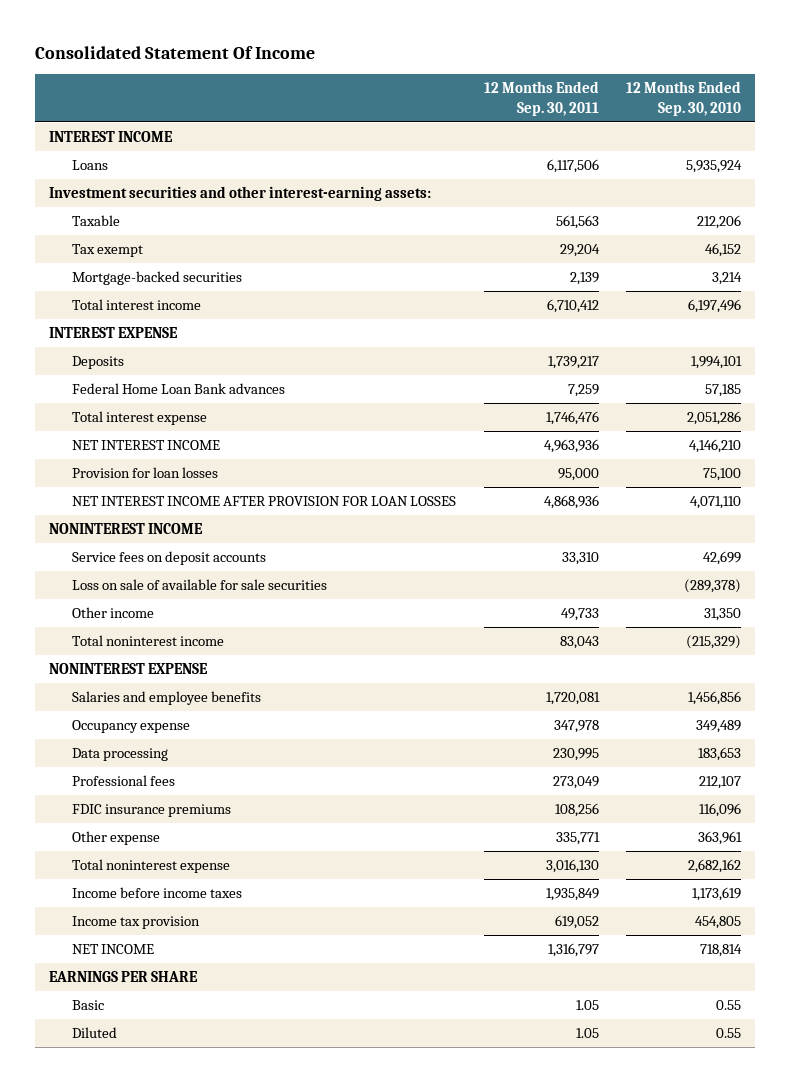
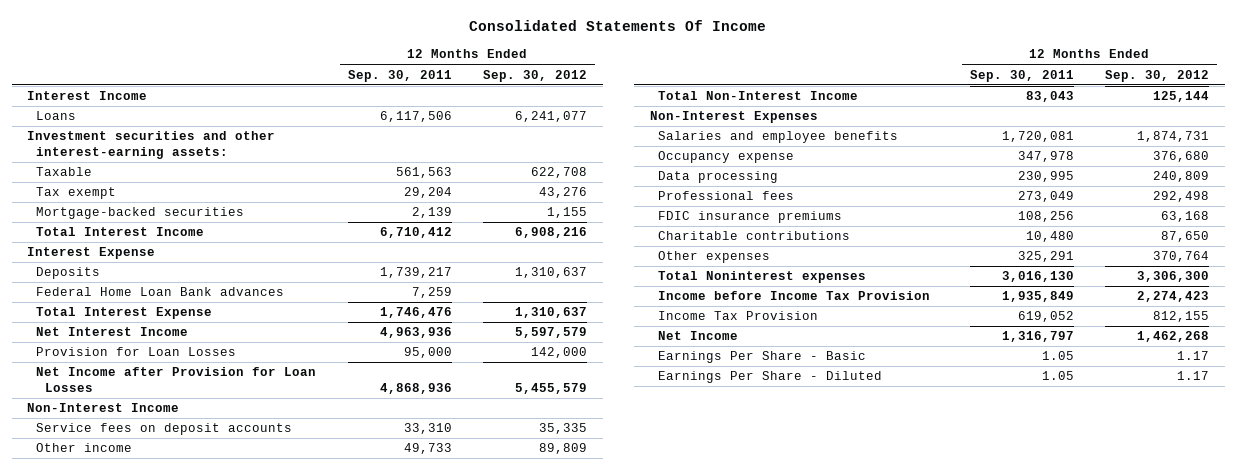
[35,45,316,59] Consolidated Statement Of Income -> [469,20,767,32] Consolidated Statements Of Income
[626,81,742,116] 12 Months Ended Sep. 30, 2010 -> none
none -> [482,69,587,82] Sep. 30, 2012
[49,131,174,143] INTEREST INCOME -> [27,91,148,101] Interest Income
[72,299,202,311] Total interest income -> [36,227,205,237] Total Interest Income
[49,327,179,339] INTEREST EXPENSE -> [27,247,156,260] Interest Expense
[72,411,208,426] Total interest expense -> [36,307,213,320] Total Interest Expense
[72,440,221,451] NET INTEREST INCOME -> [36,327,189,337] Net Interest Income
[72,467,219,479] Provision for loan losses -> [36,347,237,357] Provision for Loan Losses
[72,496,457,507] NET INTEREST INCOME AFTER PROVISION FOR LOAN LOSSES -> [36,367,317,392] Net Income after Provision for Loan Losses
[49,523,204,535] NONINTEREST INCOME -> [27,403,180,413] Non-Interest Income
[72,579,328,591] Loss on sale of available for sale securities -> none
[72,635,225,647] Total noninterest income -> [658,91,859,101] Total Non-Interest Income
[49,663,209,675] NONINTEREST EXPENSE -> [649,111,818,124] Non-Interest Expenses
[49,971,199,983] EARNINGS PER SHARE -> none
none -> [658,231,851,241] Charitable contributions
[72,831,161,846] Other expense -> [658,251,771,264] Other expenses
[555,832,600,846] 335,771 -> [1017,251,1074,263] 325,291
[72,859,231,874] Total noninterest expense -> [658,271,867,284] Total Noninterest expenses
[72,887,243,899] Income before income taxes -> [658,291,931,301] Income before Income Tax Provision
[72,916,201,930] Income tax provision -> [658,311,819,321] Income Tax Provision
[72,944,155,955] NET INCOME -> [658,331,739,341] Net Income
[72,1000,105,1011] Basic -> [658,351,867,364] Earnings Per Share - Basic
[72,1027,118,1039] Diluted -> [658,371,883,384] Earnings Per Share - Diluted

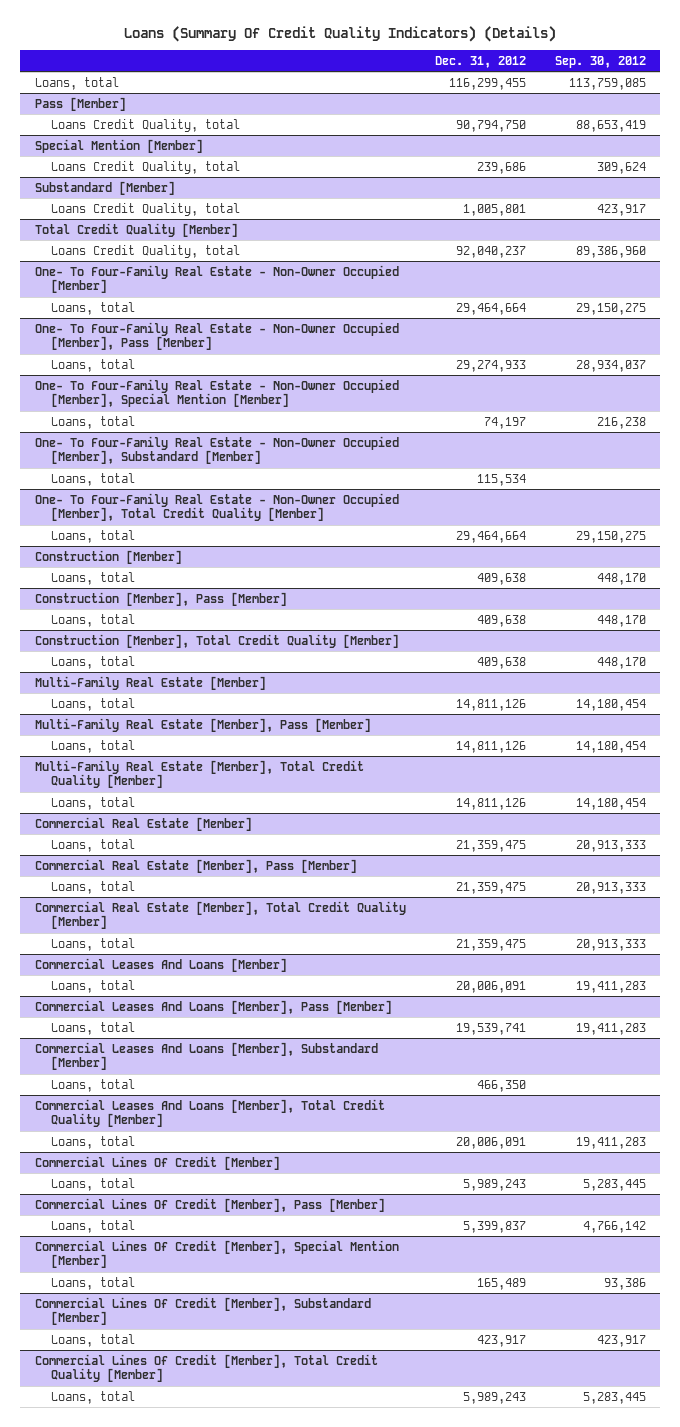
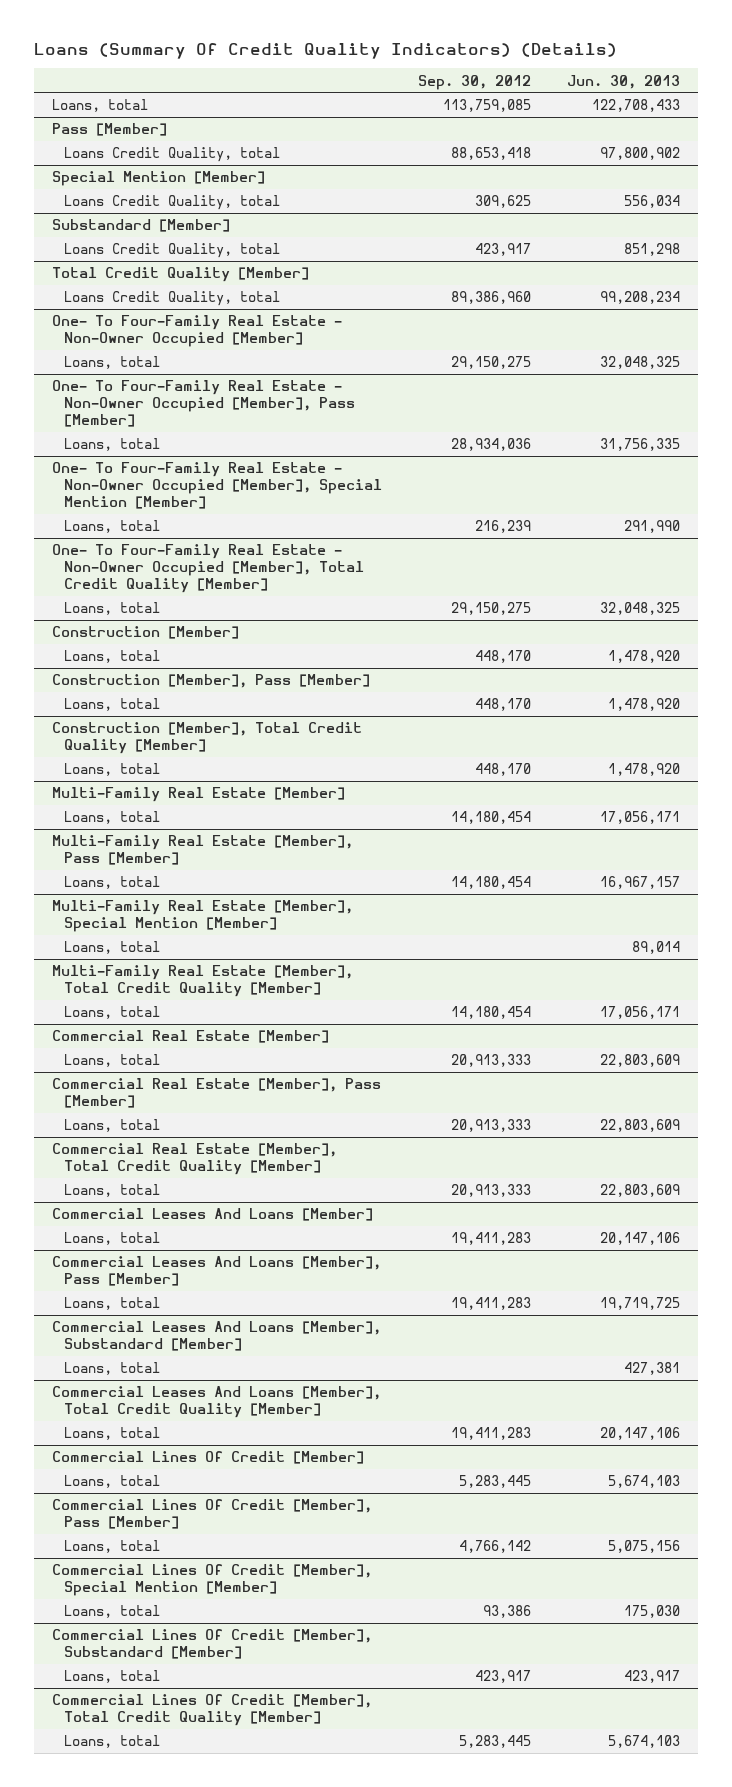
[434,55,526,68] Dec. 31, 2012 -> none
none -> [566,74,680,89] Jun. 30, 2013
[575,119,646,132] 88,653,419 -> [451,147,532,161] 88,653,418
[596,161,646,174] 309,624 -> [475,195,532,209] 309,625
[575,359,646,372] 28,934,037 -> [451,438,532,452] 28,934,036
[34,435,399,465] One- To Four-Family Real Estate - Non-Owner Occupied [Member], Substandard [Member] -> none
[50,472,135,486] Loans, total -> none
[596,416,646,429] 216,238 -> [475,520,532,534] 216,239
none -> [51,900,353,933] Multi-Family Real Estate [Member], Special Mention [Member]
none -> [64,941,161,955] Loans, total

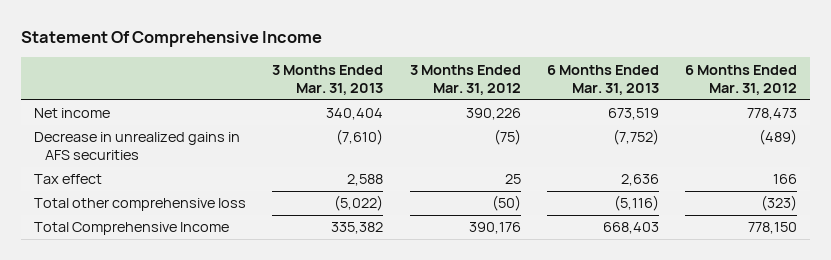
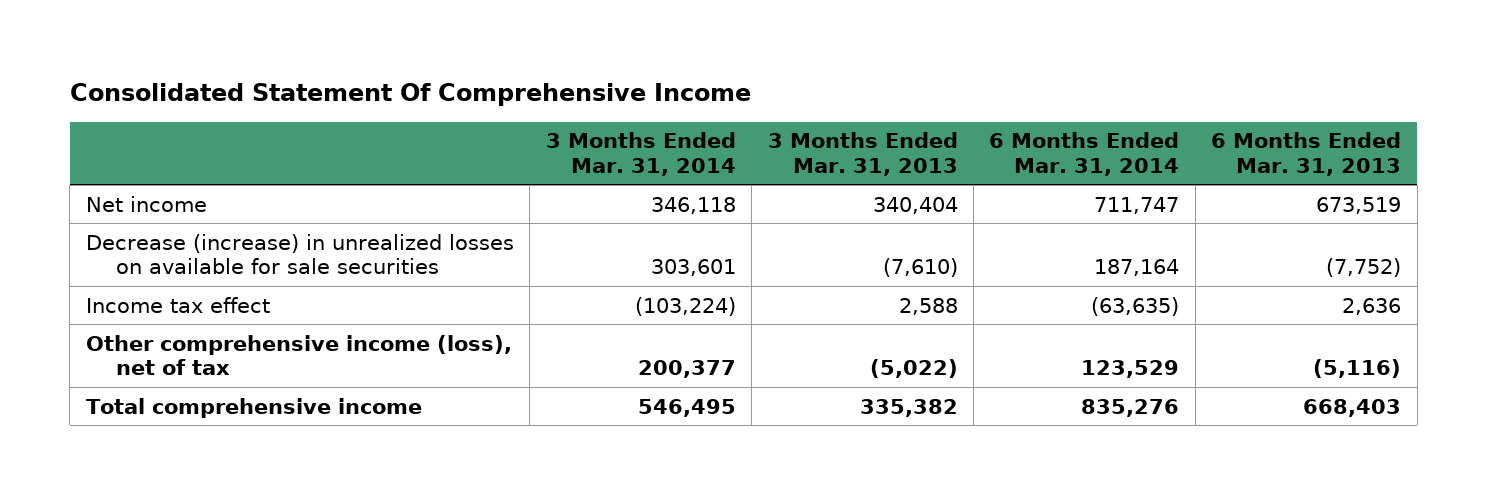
[20,31,322,48] Statement Of Comprehensive Income -> [69,83,751,107] Consolidated Statement Of Comprehensive Income
[409,64,521,95] 3 Months Ended Mar. 31, 2012 -> none
[685,64,798,95] 6 Months Ended Mar. 31, 2012 -> none
none -> [545,132,736,176] 3 Months Ended Mar. 31, 2014
none -> [989,132,1180,176] 6 Months Ended Mar. 31, 2014
[33,132,240,161] Decrease in unrealized gains in AFS securities -> [85,233,514,274] Decrease (increase) in unrealized losses on available for sale securities
[33,174,102,185] Tax effect -> [85,296,270,313] Income tax effect
[33,198,246,212] Total other comprehensive loss -> [85,334,512,375] Other comprehensive income (loss), net of tax
[33,222,229,236] Total Comprehensive Income -> [85,397,422,418] Total comprehensive income

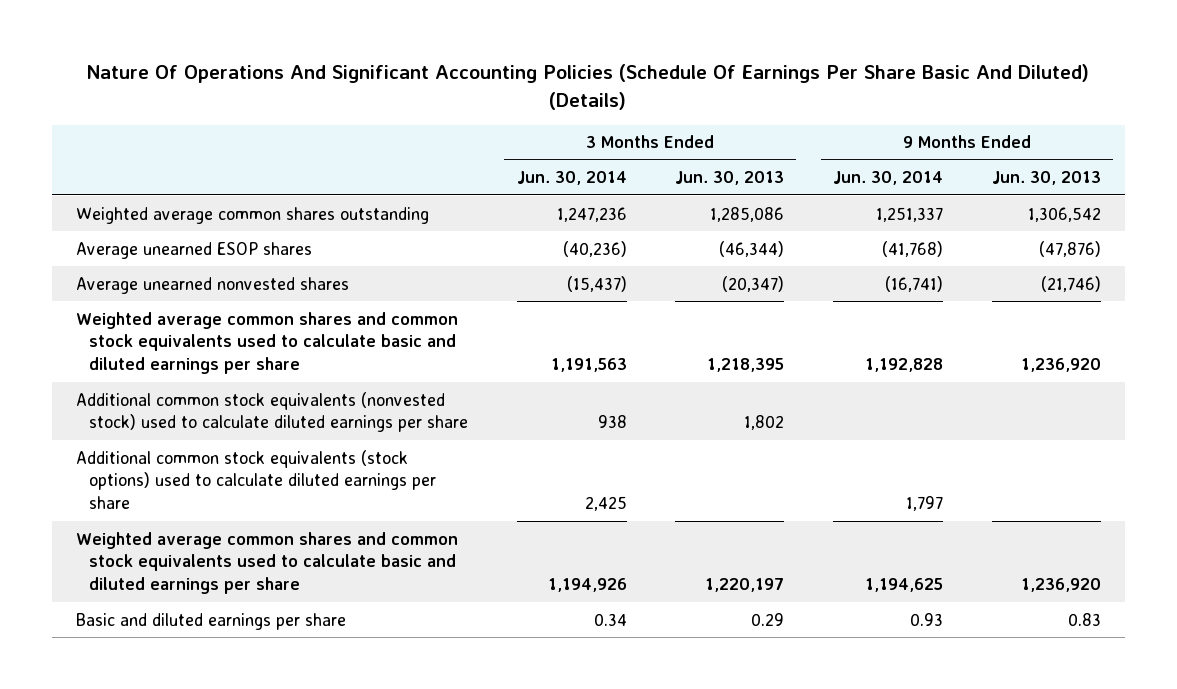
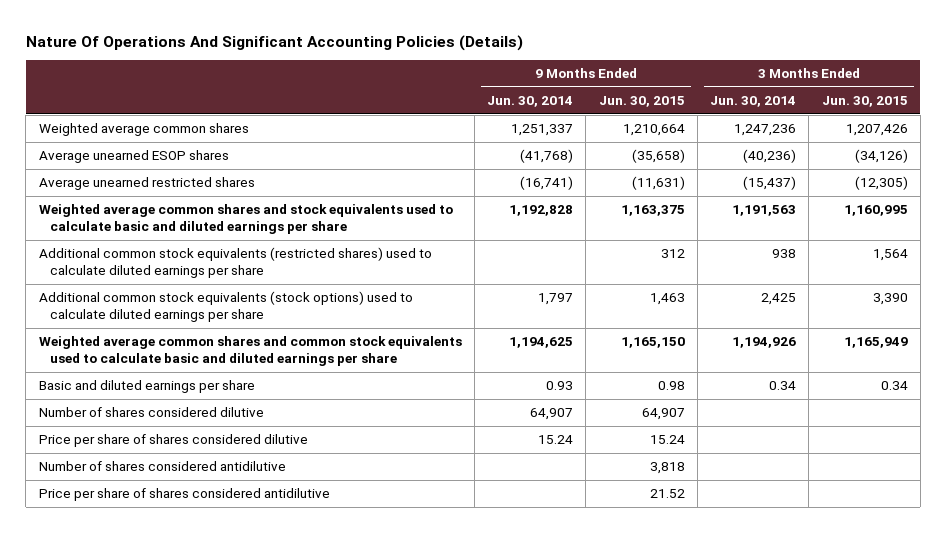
[86,64,1090,110] Nature Of Operations And Significant Accounting Policies (Schedule Of Earnings Per Share Basic And Diluted) (Details) -> [25,34,523,51] Nature Of Operations And Significant Accounting Policies (Details)
[675,171,785,186] Jun. 30, 2013 -> none
[991,171,1101,186] Jun. 30, 2013 -> none
none -> [598,96,685,108] Jun. 30, 2015
none -> [821,96,908,108] Jun. 30, 2015
[76,206,430,224] Weighted average common shares outstanding -> [38,123,249,137] Weighted average common shares
[76,276,350,294] Average unearned nonvested shares -> [38,177,255,191] Average unearned restricted shares
[76,311,459,375] Weighted average common shares and common stock equivalents used to calculate basic and diluted earnings per share -> [38,204,453,234] Weighted average common shares and stock equivalents used to calculate basic and diluted earnings per share
[76,391,468,433] Additional common stock equivalents (nonvested stock) used to calculate diluted earnings per share -> [38,247,432,278] Additional common stock equivalents (restricted shares) used to calculate diluted earnings per share
none -> [38,407,264,418] Number of shares considered dilutive
none -> [38,434,308,448] Price per share of shares considered dilutive
none -> [38,461,286,472] Number of shares considered antidilutive
none -> [38,488,330,502] Price per share of shares considered antidilutive

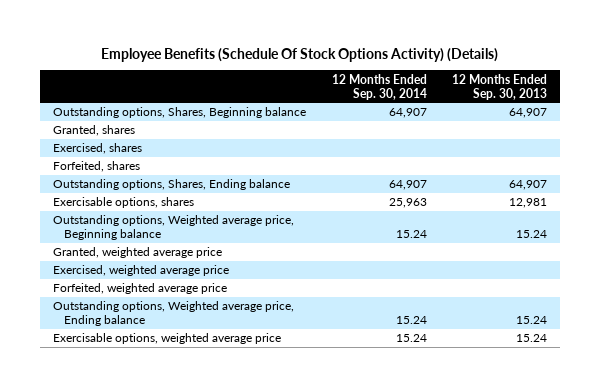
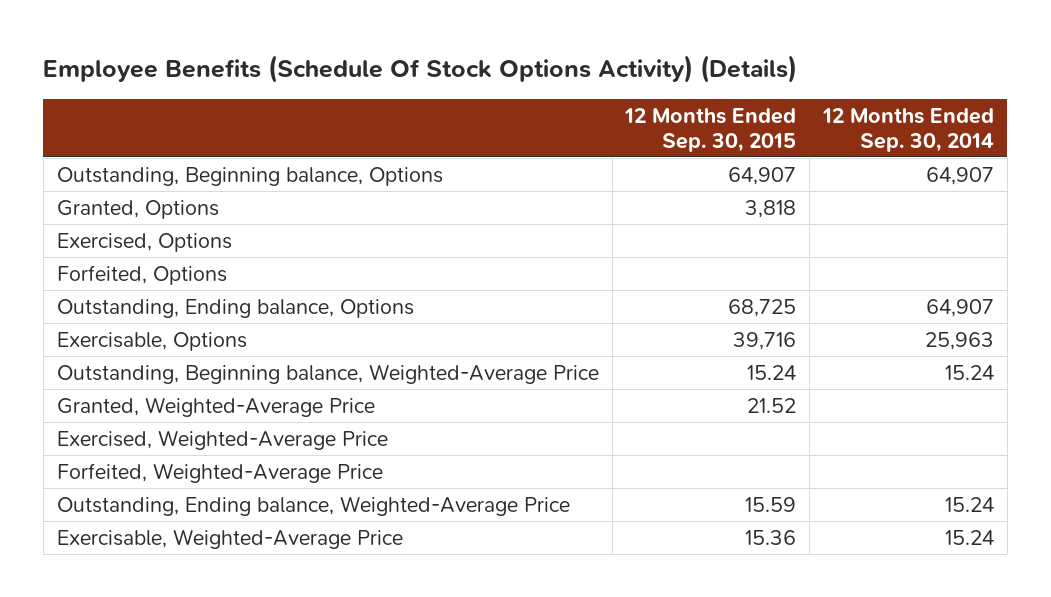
[452,73,548,100] 12 Months Ended Sep. 30, 2013 -> none
none -> [624,107,797,152] 12 Months Ended Sep. 30, 2015
[52,107,306,119] Outstanding options, Shares, Beginning balance -> [56,166,443,186] Outstanding, Beginning balance, Options
[52,125,135,137] Granted, shares -> [56,199,219,219] Granted, Options
[52,143,142,155] Exercised, shares -> [56,232,232,252] Exercised, Options
[52,161,140,173] Forfeited, shares -> [56,264,227,285] Forfeited, Options
[52,179,290,191] Outstanding options, Shares, Ending balance -> [56,298,414,318] Outstanding, Ending balance, Options
[52,197,194,209] Exercisable options, shares -> [56,331,247,351] Exercisable, Options
[52,215,294,241] Outstanding options, Weighted average price, Beginning balance -> [56,363,599,384] Outstanding, Beginning balance, Weighted-Average Price
[52,247,222,259] Granted, weighted average price -> [56,396,375,417] Granted, Weighted-Average Price
[52,265,229,277] Exercised, weighted average price -> [56,429,388,450] Exercised, Weighted-Average Price
[52,283,227,295] Forfeited, weighted average price -> [56,462,383,483] Forfeited, Weighted-Average Price
[52,301,294,327] Outstanding options, Weighted average price, Ending balance -> [56,495,570,516] Outstanding, Ending balance, Weighted-Average Price
[52,333,281,345] Exercisable options, weighted average price -> [56,528,403,549] Exercisable, Weighted-Average Price

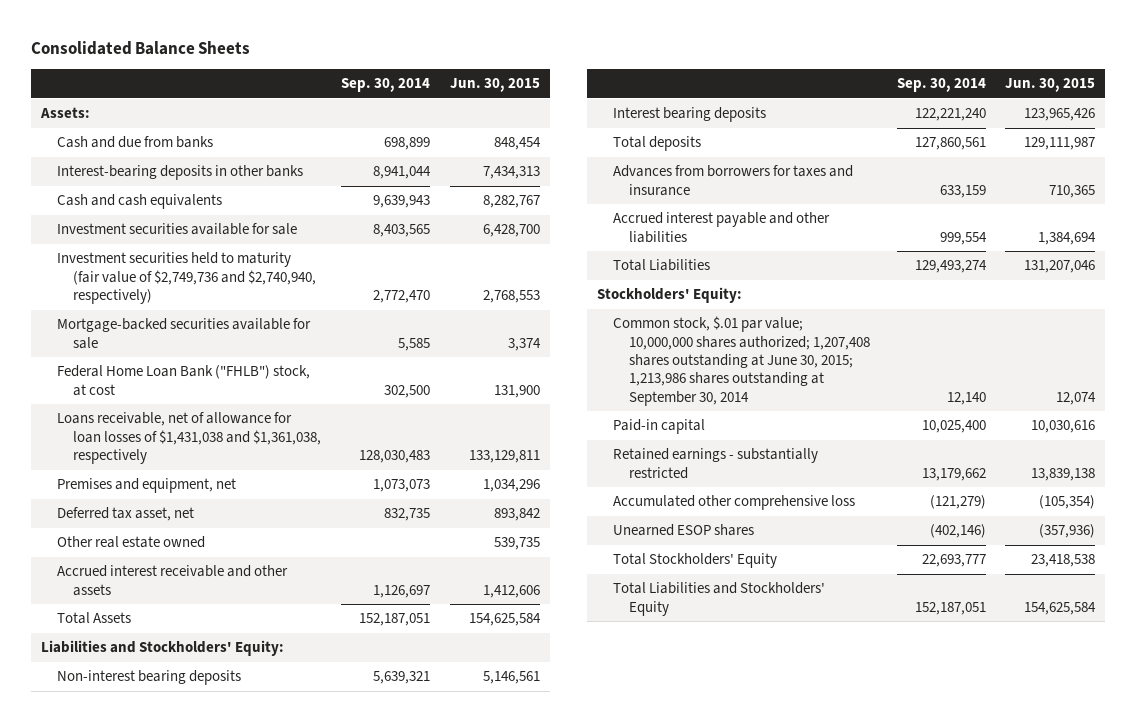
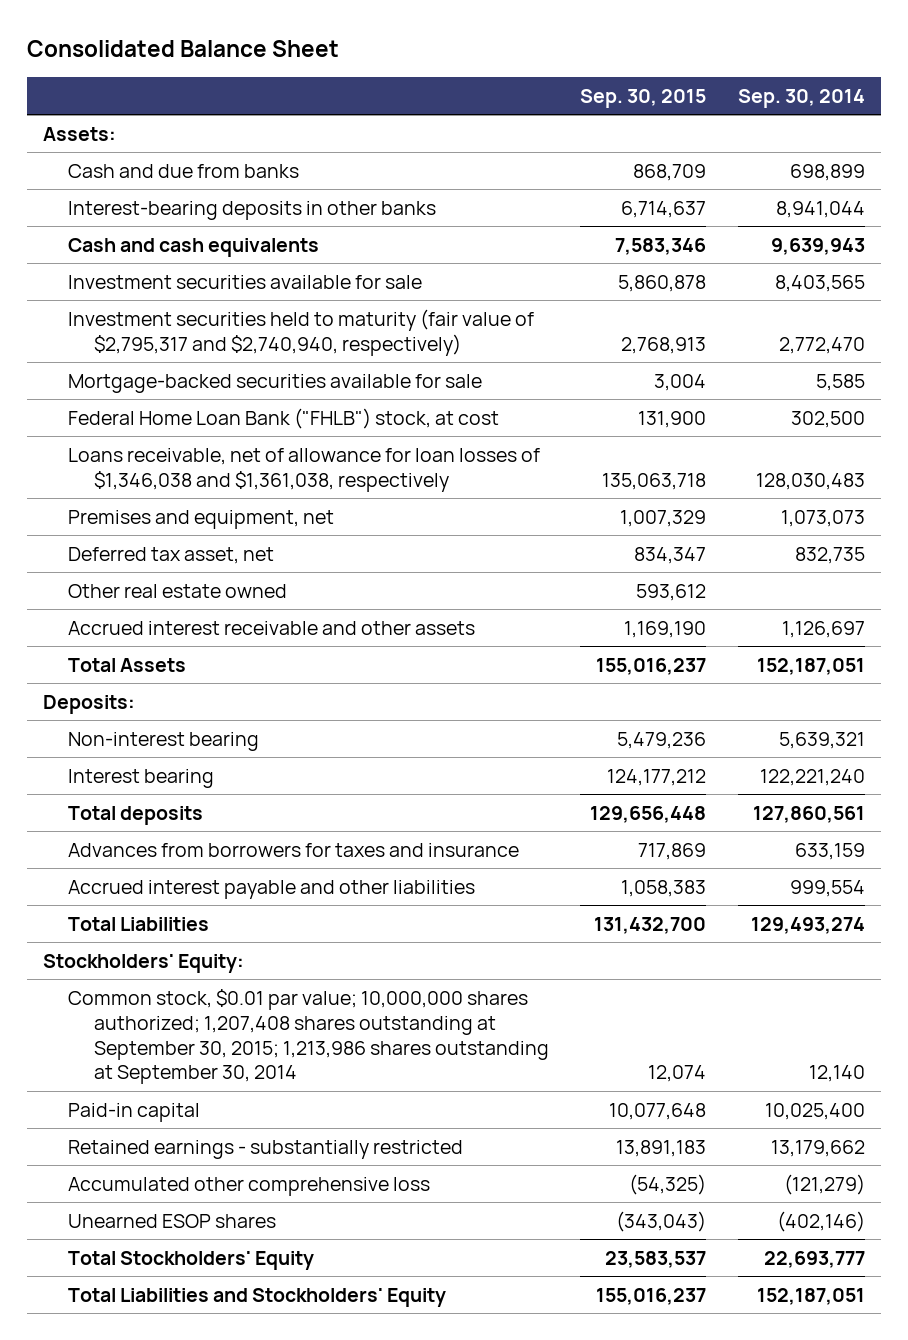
[31,41,251,56] Consolidated Balance Sheets -> [26,40,339,58] Consolidated Balance Sheet
[449,78,540,93] Jun. 30, 2015 -> none
none -> [580,88,707,108] Sep. 30, 2015
[57,252,317,305] Investment securities held to maturity (fair value of $2,749,736 and $2,740,940, respectively) -> [68,308,535,356] Investment securities held to maturity (fair value of $2,795,317 and $2,740,940, respectively)
[57,412,322,465] Loans receivable, net of allowance for loan losses of $1,431,038 and $1,361,038, respectively -> [68,447,541,492] Loans receivable, net of allowance for loan losses of $1,346,038 and $1,361,038, respectively
[40,640,284,657] Liabilities and Stockholders' Equity: -> none
none -> [42,694,135,714] Deposits:
[57,670,242,686] Non-interest bearing deposits -> [68,731,260,751] Non-interest bearing
[612,107,766,123] Interest bearing deposits -> [68,768,215,788] Interest bearing
[612,316,870,406] Common stock, $.01 par value; 10,000,000 shares authorized; 1,207,408 shares outstanding at June 30, 2015; 1,213,986 shares outstanding at September 30, 2014 -> [68,988,549,1085] Common stock, $0.01 par value; 10,000,000 shares authorized; 1,207,408 shares outstanding at September 30, 2015; 1,213,986 shares outstanding at September 30, 2014

